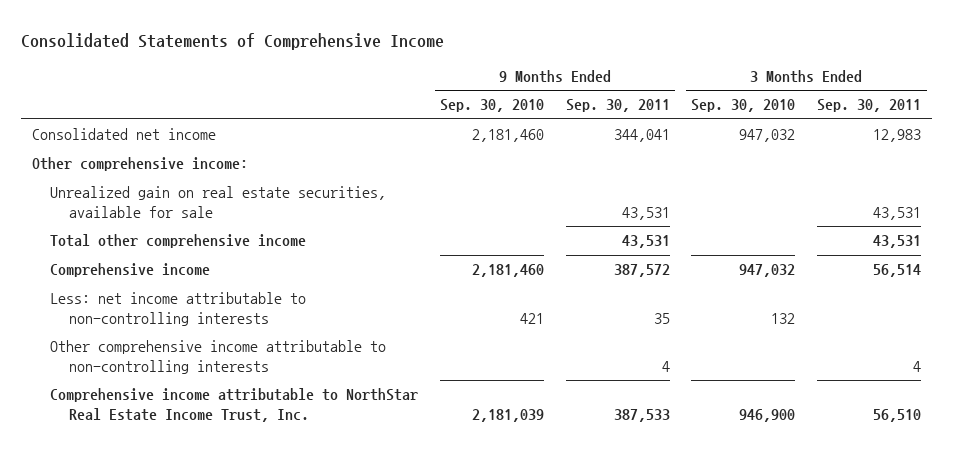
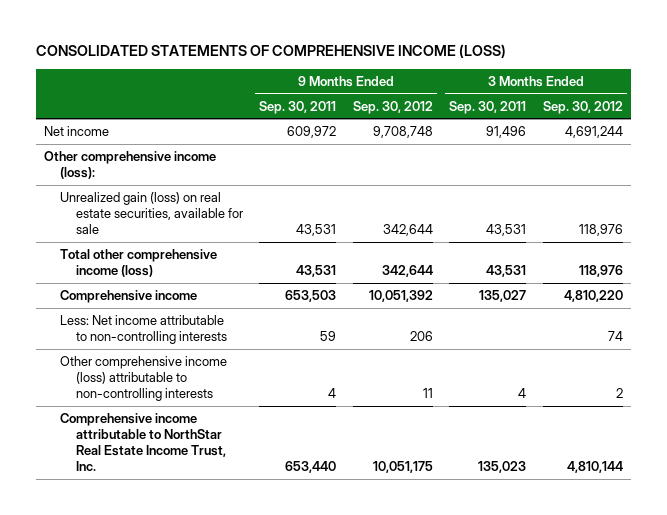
[21,32,445,50] Consolidated Statements of Comprehensive Income -> [36,43,507,58] CONSOLIDATED STATEMENTS OF COMPREHENSIVE INCOME (LOSS)
[440,99,545,113] Sep. 30, 2010 -> none
[691,99,796,113] Sep. 30, 2010 -> none
none -> [352,100,433,114] Sep. 30, 2012
none -> [542,100,623,114] Sep. 30, 2012
[31,128,216,141] Consolidated net income -> [44,126,110,137] Net income
[613,129,670,143] 344,041 -> [287,126,337,139] 609,972
[873,129,922,143] 12,983 -> [486,126,527,139] 91,496
[31,157,248,172] Other comprehensive income: -> [44,151,217,179] Other comprehensive income (loss):
[50,186,387,218] Unrealized gain on real estate securities, available for sale -> [60,192,243,234] Unrealized gain (loss) on real estate securities, available for sale
[50,234,307,249] Total other comprehensive income -> [60,249,218,277] Total other comprehensive income (loss)
[613,264,670,278] 387,572 -> [285,290,337,303] 653,503
[873,264,922,278] 56,514 -> [479,290,527,303] 135,027
[50,292,307,326] Less: net income attributable to non-controlling interests -> [60,315,227,344] Less: Net income attributable to non-controlling interests
[653,312,670,324] 35 -> [320,330,337,341] 59
[50,340,387,374] Other comprehensive income attributable to non-controlling interests -> [60,356,228,401] Other comprehensive income (loss) attributable to non-controlling interests
[613,408,670,422] 387,533 -> [285,460,337,473] 653,440
[873,408,922,422] 56,510 -> [478,460,527,473] 135,023

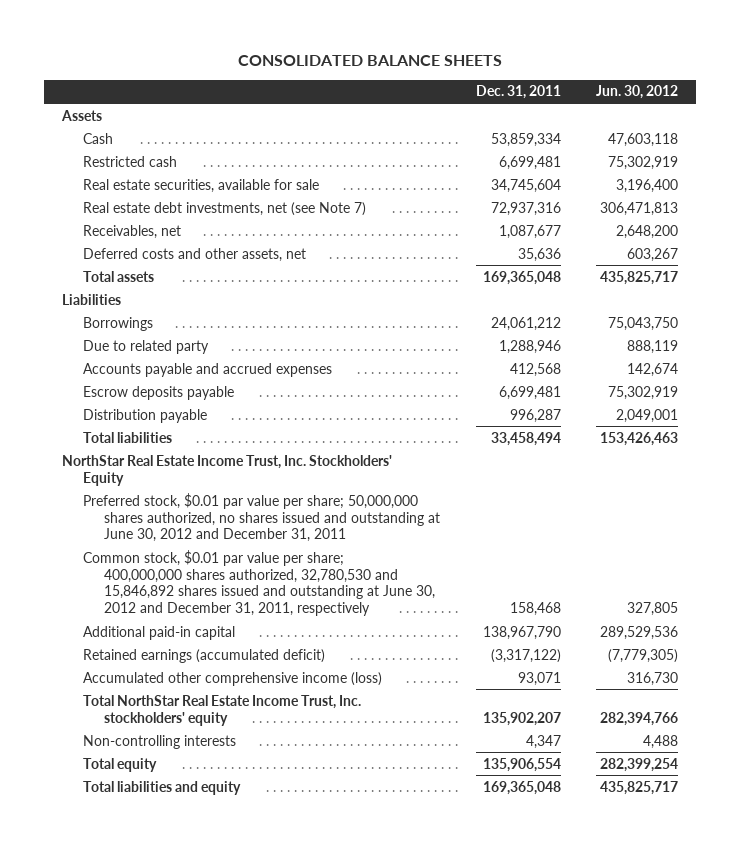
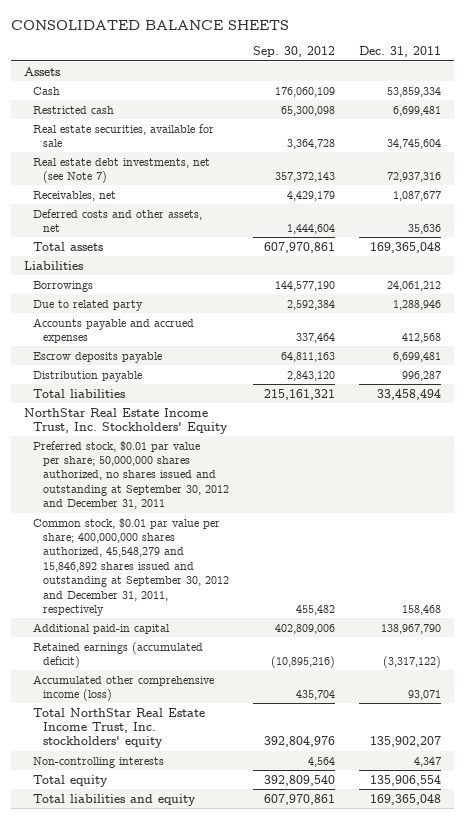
[596,85,679,100] Jun. 30, 2012 -> none
none -> [253,46,336,58] Sep. 30, 2012
[82,492,441,543] Preferred stock, $0.01 par value per share; 50,000,000 shares authorized, no shares issued and outstanding at June 30, 2012 and December 31, 2011 -> [33,440,230,510] Preferred stock, $0.01 par value per share; 50,000,000 shares authorized, no shares issued and outstanding at September 30, 2012 and December 31, 2011
[82,549,436,617] Common stock, $0.01 par value per share; 400,000,000 shares authorized, 32,780,530 and 15,846,892 shares issued and outstanding at June 30, 2012 and December 31, 2011, respectively -> [33,517,230,617] Common stock, $0.01 par value per share; 400,000,000 shares authorized, 45,548,279 and 15,846,892 shares issued and outstanding at September 30, 2012 and December 31, 2011, respectively

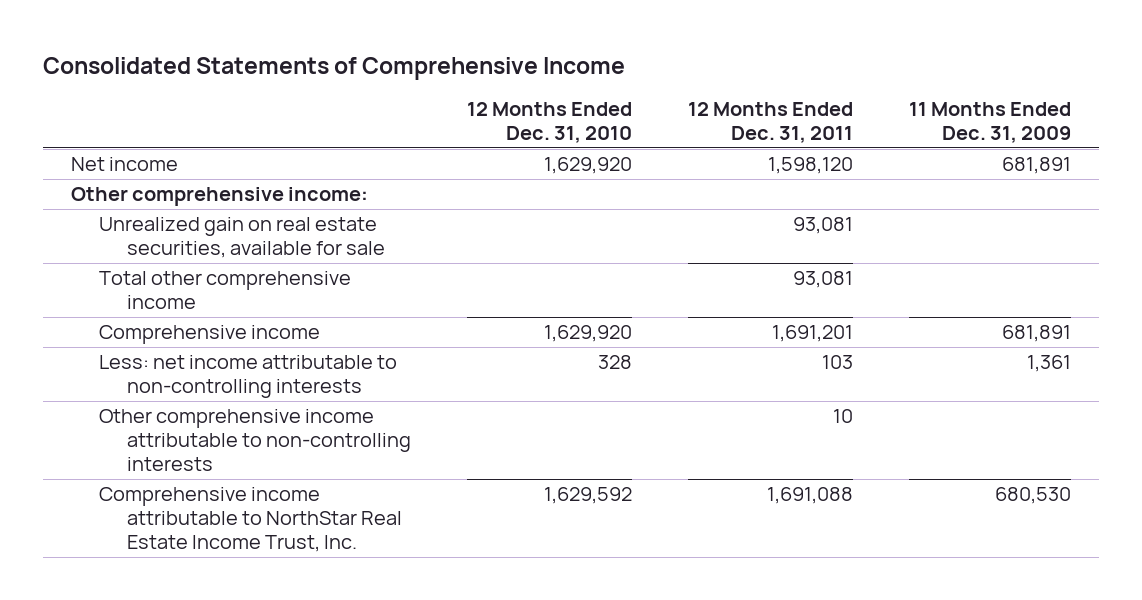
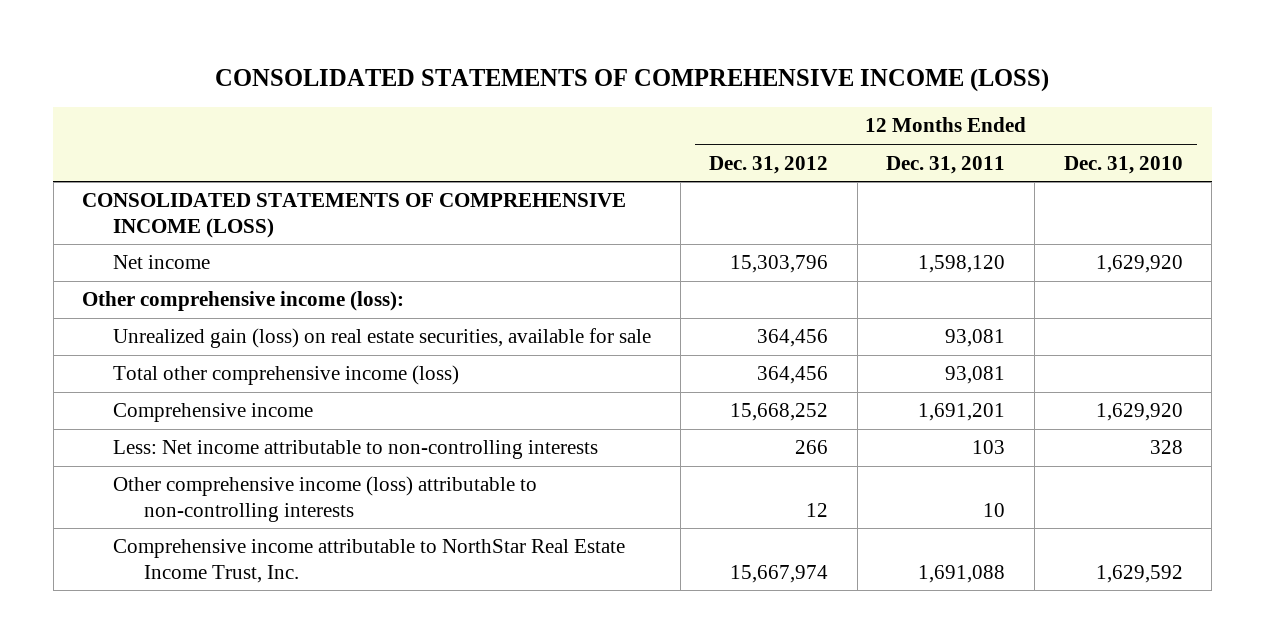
[42,56,625,80] Consolidated Statements of Comprehensive Income -> [215,68,1050,92] CONSOLIDATED STATEMENTS OF COMPREHENSIVE INCOME (LOSS)
[909,102,1072,144] 11 Months Ended Dec. 31, 2009 -> none
none -> [709,155,829,174] Dec. 31, 2012
none -> [82,193,627,238] CONSOLIDATED STATEMENTS OF COMPREHENSIVE INCOME (LOSS)
[70,187,368,207] Other comprehensive income: -> [82,291,405,312] Other comprehensive income (loss):
[98,217,385,259] Unrealized gain on real estate securities, available for sale -> [113,328,652,349] Unrealized gain (loss) on real estate securities, available for sale
[98,271,351,310] Total other comprehensive income -> [113,365,460,386] Total other comprehensive income (loss)
[98,355,397,399] Less: net income attributable to non-controlling interests -> [113,440,599,460] Less: Net income attributable to non-controlling interests
[98,409,411,472] Other comprehensive income attributable to non-controlling interests -> [113,476,538,522] Other comprehensive income (loss) attributable to non-controlling interests

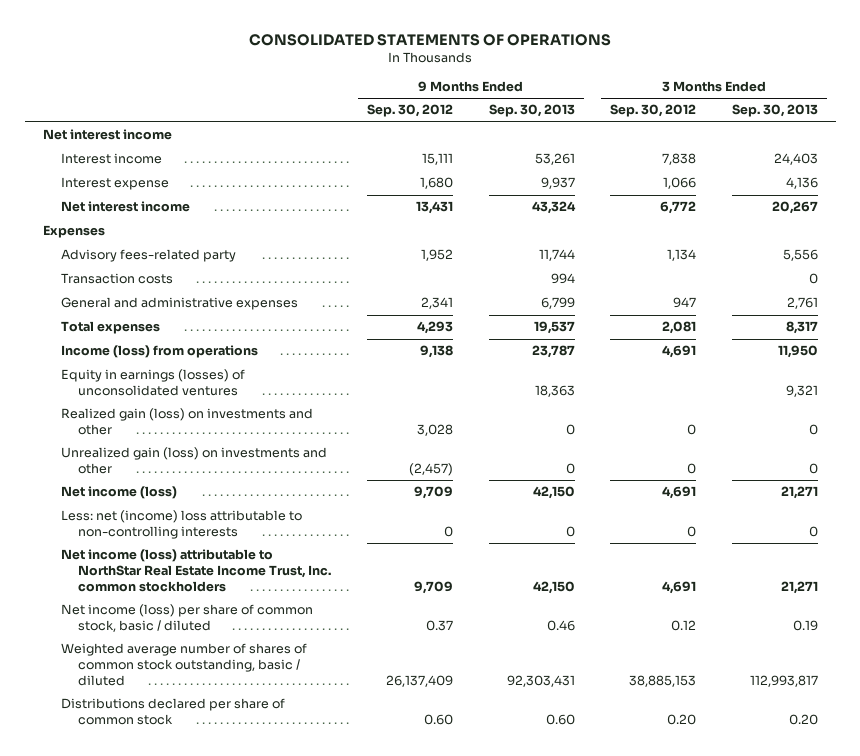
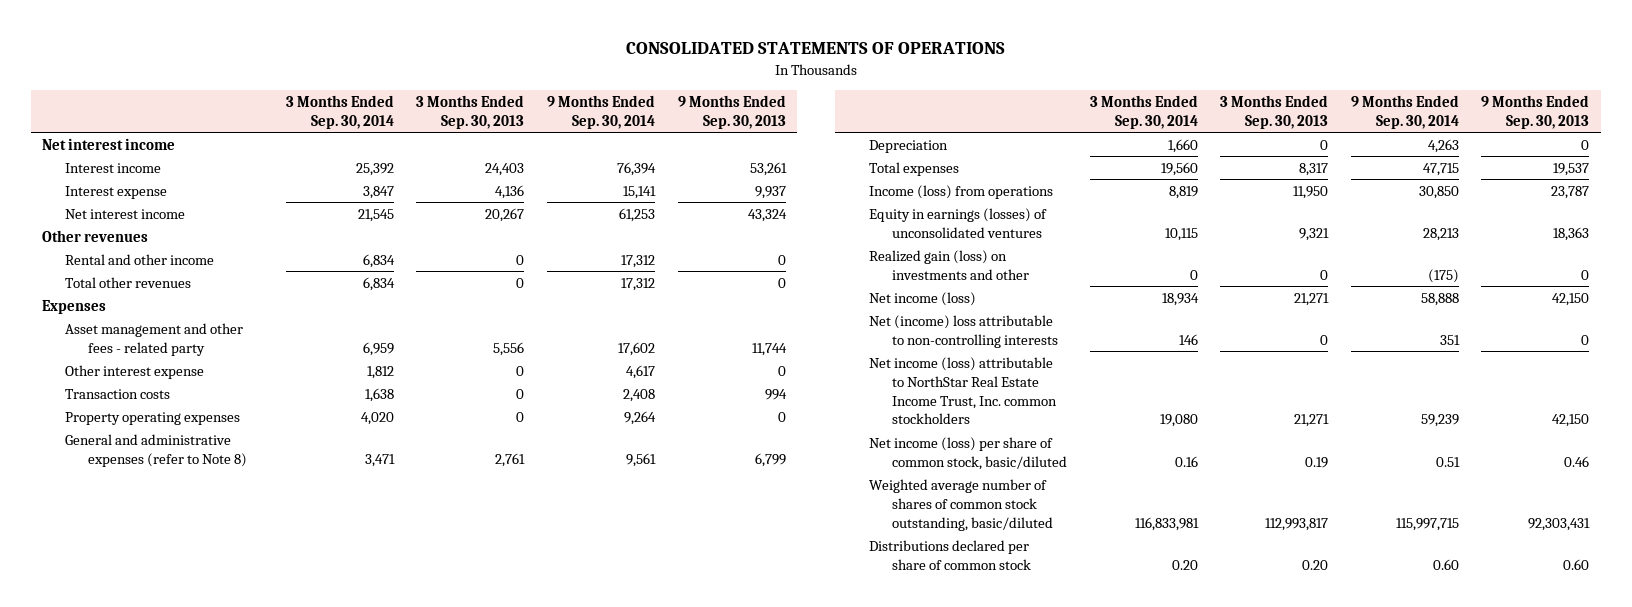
[367,104,454,118] Sep. 30, 2012 -> none
[610,104,697,118] Sep. 30, 2012 -> none
none -> [285,94,394,129] 3 Months Ended Sep. 30, 2014
none -> [546,94,655,129] 9 Months Ended Sep. 30, 2014
none -> [42,229,149,242] Other revenues
none -> [65,253,215,265] Rental and other income
none -> [65,276,192,288] Total other revenues
[60,249,236,263] Advisory fees-related party -> [65,322,244,356] Asset management and other fees - related party
none -> [65,364,205,379] Other interest expense
none -> [65,411,241,425] Property operating expenses
[60,297,298,311] General and administrative expenses -> [65,433,247,467] General and administrative expenses (refer to Note 8)
none -> [868,139,948,153] Depreciation
[60,447,327,475] Unrealized gain (loss) on investments and other -> none
[60,510,302,540] Less: net (income) loss attributable to non-controlling interests -> [868,314,1058,348] Net (income) loss attributable to non-controlling interests
[60,604,313,633] Net income (loss) per share of common stock, basic / diluted -> [868,436,1067,470] Net income (loss) per share of common stock, basic/diluted
[60,643,307,686] Weighted average number of shares of common stock outstanding, basic / diluted -> [868,478,1053,531] Weighted average number of shares of common stock outstanding, basic/diluted

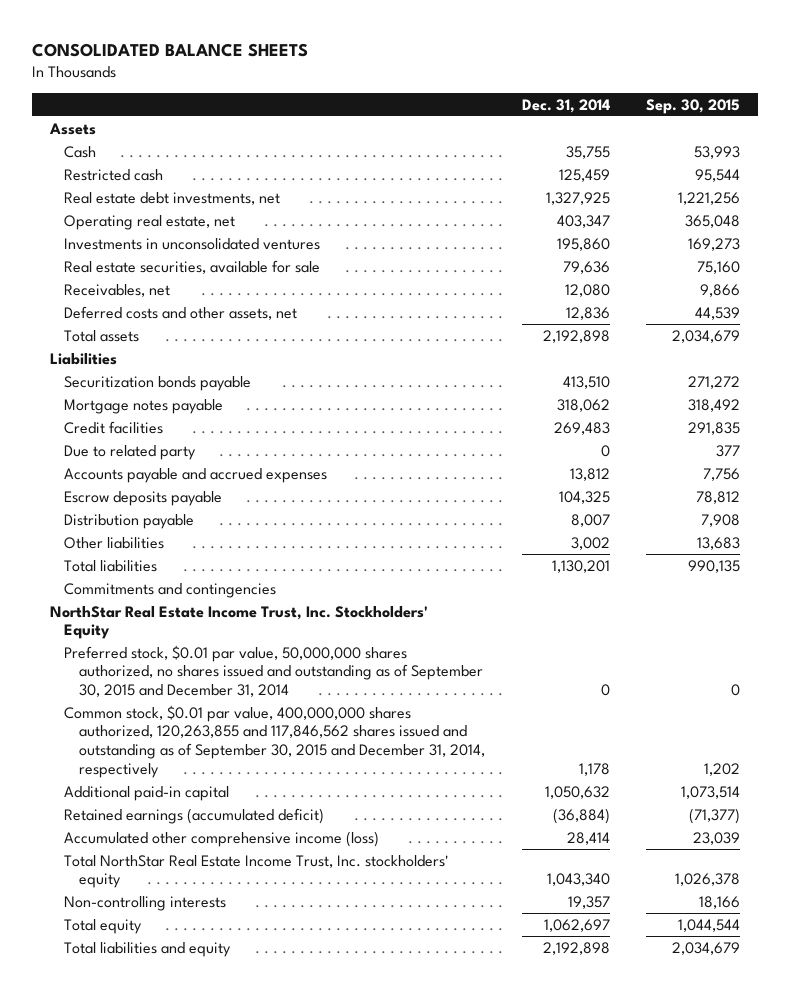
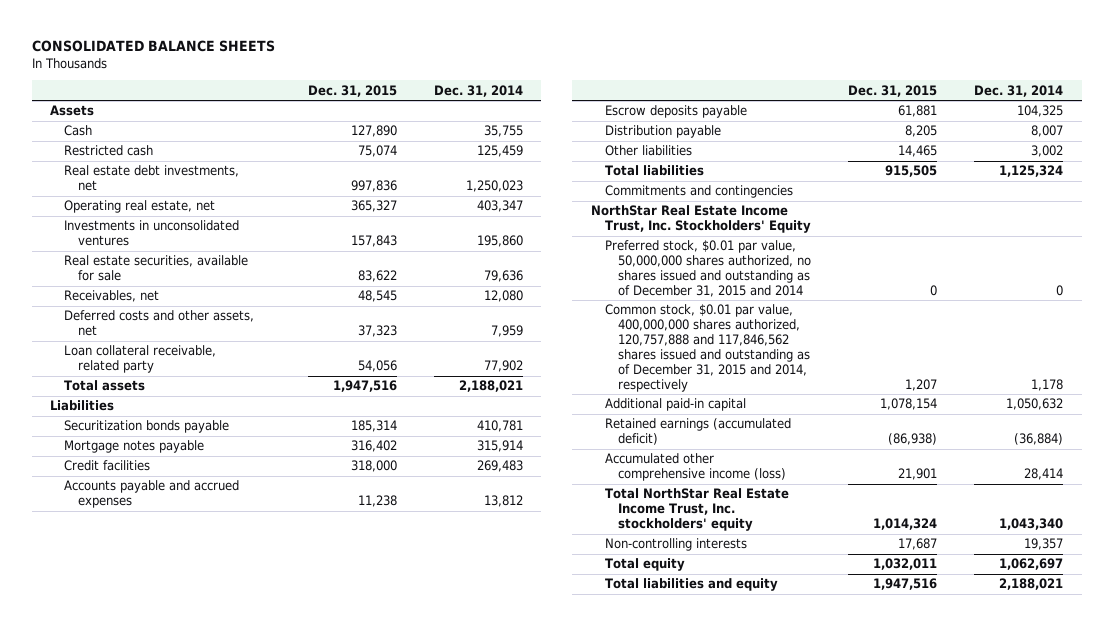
[646,98,741,114] Sep. 30, 2015 -> none
none -> [308,84,398,97] Dec. 31, 2015
[545,191,610,205] 1,327,925 -> [465,180,523,193] 1,250,023
[565,306,610,320] 12,836 -> [490,325,523,338] 7,959
none -> [64,345,217,374] Loan collateral receivable, related party
[542,329,610,343] 2,192,898 -> [458,380,523,393] 2,188,021
[562,375,610,389] 413,510 -> [476,420,523,433] 410,781
[556,398,610,412] 318,062 -> [476,440,523,453] 315,914
[64,444,197,460] Due to related party -> none
[551,559,610,573] 1,130,201 -> [999,165,1064,178] 1,125,324
[64,644,484,697] Preferred stock, $0.01 par value, 50,000,000 shares authorized, no shares issued and outstanding as of September 30, 2015 and December 31, 2014 -> [604,240,812,297] Preferred stock, $0.01 par value, 50,000,000 shares authorized, no shares issued and outstanding as of December 31, 2015 and 2014
[64,704,486,778] Common stock, $0.01 par value, 400,000,000 shares authorized, 120,263,855 and 117,846,562 shares issued and outstanding as of September 30, 2015 and December 31, 2014, respectively -> [604,304,811,392] Common stock, $0.01 par value, 400,000,000 shares authorized, 120,757,888 and 117,846,562 shares issued and outstanding as of December 31, 2015 and 2014, respectively
[542,941,610,955] 2,192,898 -> [999,578,1064,591] 2,188,021

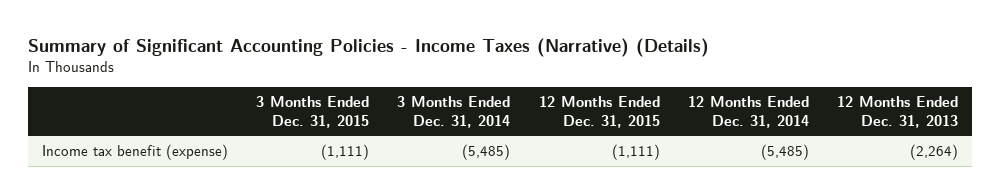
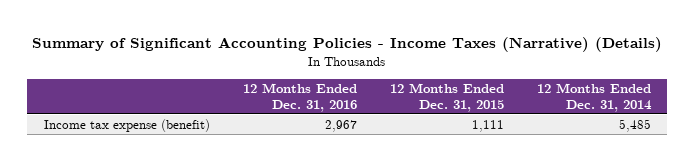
[256,96,370,128] 3 Months Ended Dec. 31, 2015 -> none
[397,96,511,128] 3 Months Ended Dec. 31, 2014 -> none
[836,96,958,128] 12 Months Ended Dec. 31, 2013 -> none
none -> [242,82,357,112] 12 Months Ended Dec. 31, 2016
[42,144,229,161] Income tax benefit (expense) -> [43,119,210,133] Income tax expense (benefit)
[611,144,660,161] (1,111) -> [471,120,504,133] 1,111
[760,144,809,161] (5,485) -> [618,119,651,133] 5,485

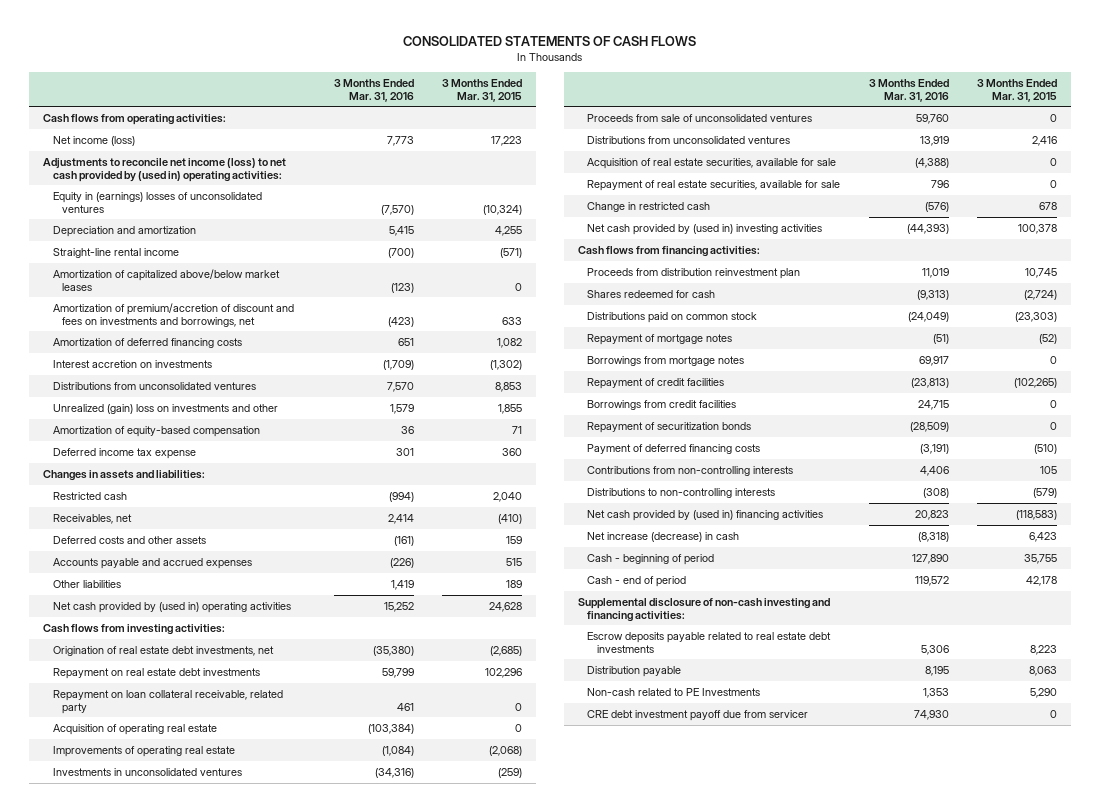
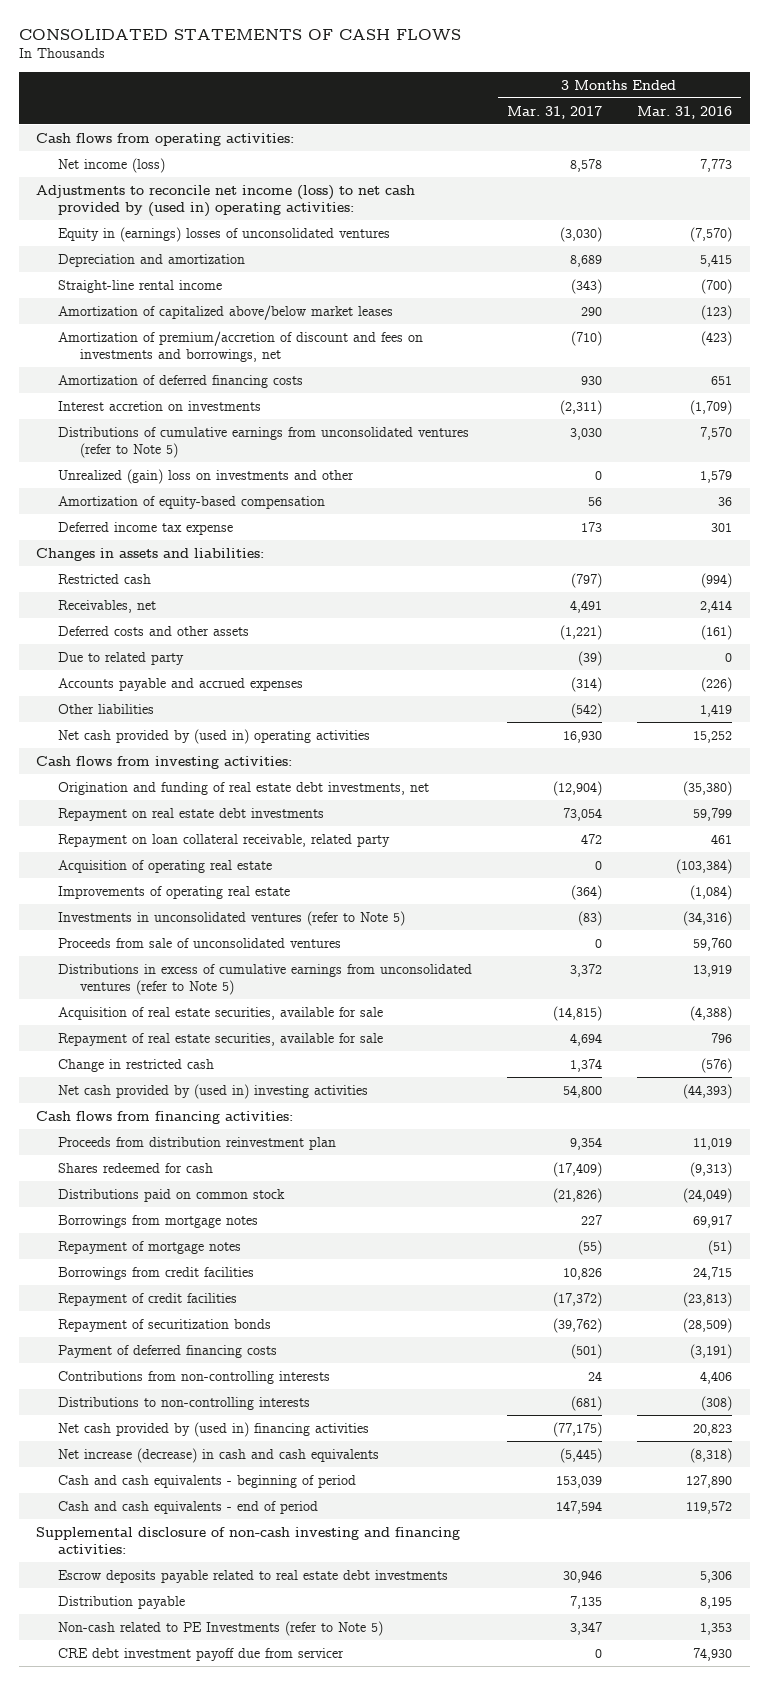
[441,78,522,102] 3 Months Ended Mar. 31, 2015 -> none
none -> [506,105,602,119] Mar. 31, 2017
[52,381,256,390] Distributions from unconsolidated ventures -> [57,426,469,459] Distributions of cumulative earnings from unconsolidated ventures (refer to Note 5)
none -> [57,651,184,665] Due to related party
[52,645,274,656] Origination of real estate debt investments, net -> [57,781,429,795] Origination and funding of real estate debt investments, net
[52,767,242,776] Investments in unconsolidated ventures -> [57,910,405,926] Investments in unconsolidated ventures (refer to Note 5)
[587,135,791,144] Distributions from unconsolidated ventures -> [57,963,472,996] Distributions in excess of cumulative earnings from unconsolidated ventures (refer to Note 5)
[587,333,733,345] Repayment of mortgage notes -> [57,1240,241,1254] Repayment of mortgage notes
[587,377,725,389] Repayment of credit facilities -> [57,1292,237,1306] Repayment of credit facilities
[587,531,740,542] Net increase (decrease) in cash -> [57,1447,379,1463] Net increase (decrease) in cash and cash equivalents
[587,553,715,565] Cash - beginning of period -> [57,1474,356,1488] Cash and cash equivalents - beginning of period
[587,575,687,587] Cash - end of period -> [57,1500,318,1514] Cash and cash equivalents - end of period
[587,687,761,696] Non-cash related to PE Investments -> [57,1620,383,1636] Non-cash related to PE Investments (refer to Note 5)

